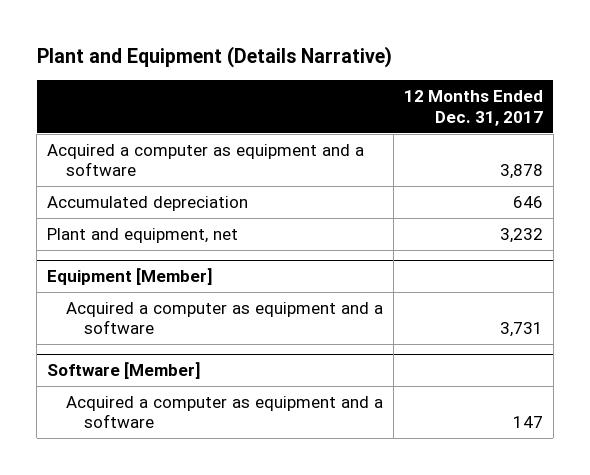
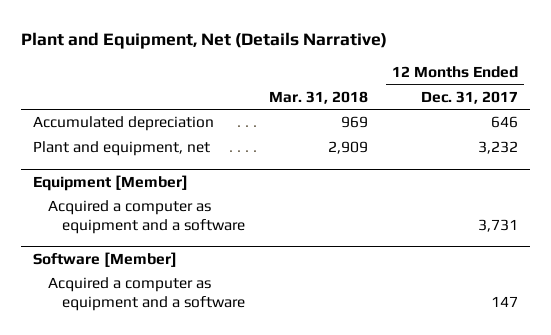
[36,46,392,69] Plant and Equipment (Details Narrative) -> [20,31,387,49] Plant and Equipment, Net (Details Narrative)
none -> [269,90,369,104] Mar. 31, 2018
[47,144,365,177] Acquired a computer as equipment and a software -> none

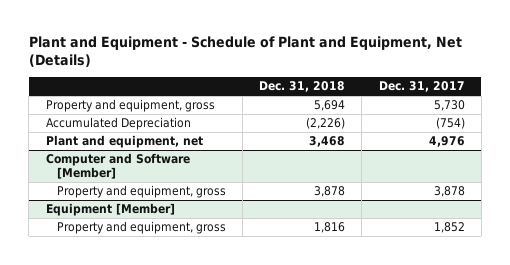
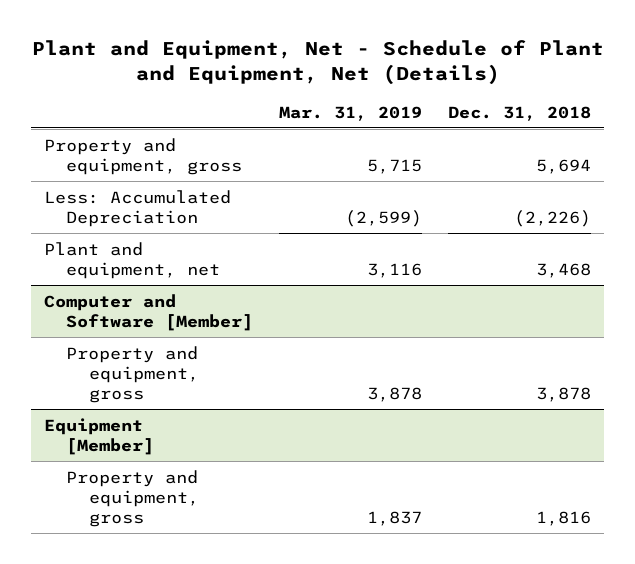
[28,36,462,68] Plant and Equipment - Schedule of Plant and Equipment, Net (Details) -> [31,40,604,86] Plant and Equipment, Net - Schedule of Plant and Equipment, Net (Details)
[378,81,465,93] Dec. 31, 2017 -> none
none -> [279,105,423,121] Mar. 31, 2019
[45,117,191,131] Accumulated Depreciation -> [43,189,231,227] Less: Accumulated Depreciation

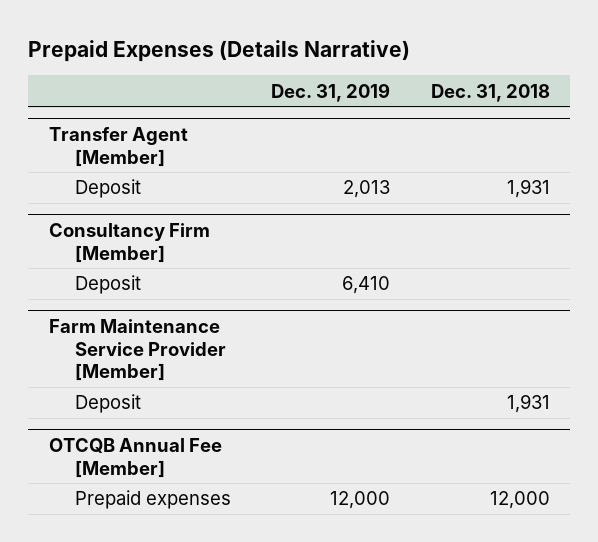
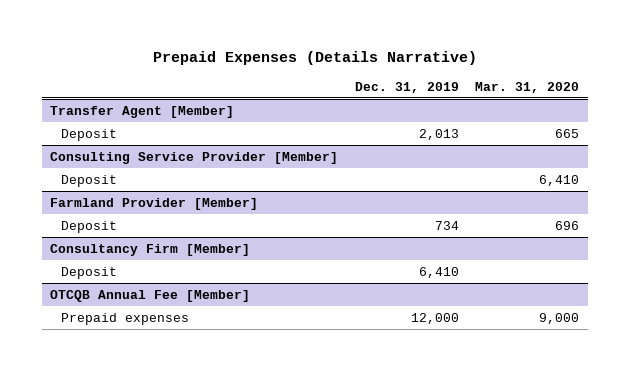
[430,83,550,102] Dec. 31, 2018 -> none
none -> [475,81,580,93] Mar. 31, 2020
none -> [50,151,339,164] Consulting Service Provider [Member]
none -> [61,174,118,187] Deposit
none -> [50,197,259,210] Farmland Provider [Member]
none -> [61,220,118,233] Deposit
[48,318,227,382] Farm Maintenance Service Provider [Member] -> none
[75,394,142,414] Deposit -> none

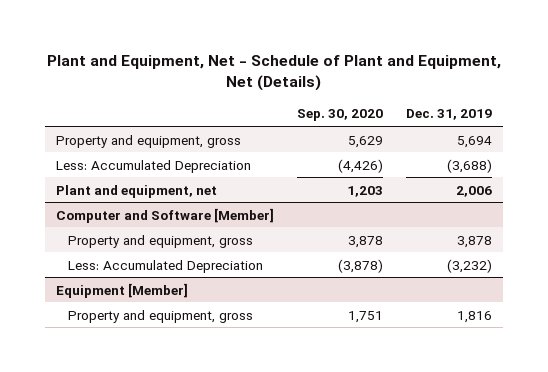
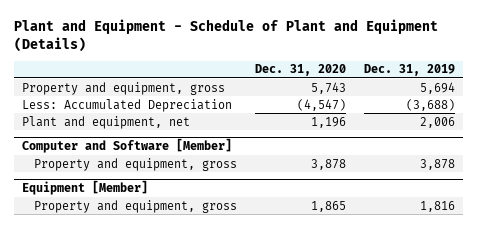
[46,54,501,92] Plant and Equipment, Net - Schedule of Plant and Equipment, Net (Details) -> [13,19,438,53] Plant and Equipment - Schedule of Plant and Equipment (Details)
[296,109,383,122] Sep. 30, 2020 -> none
none -> [254,64,346,77] Dec. 31, 2020
[67,259,263,273] Less: Accumulated Depreciation -> none

